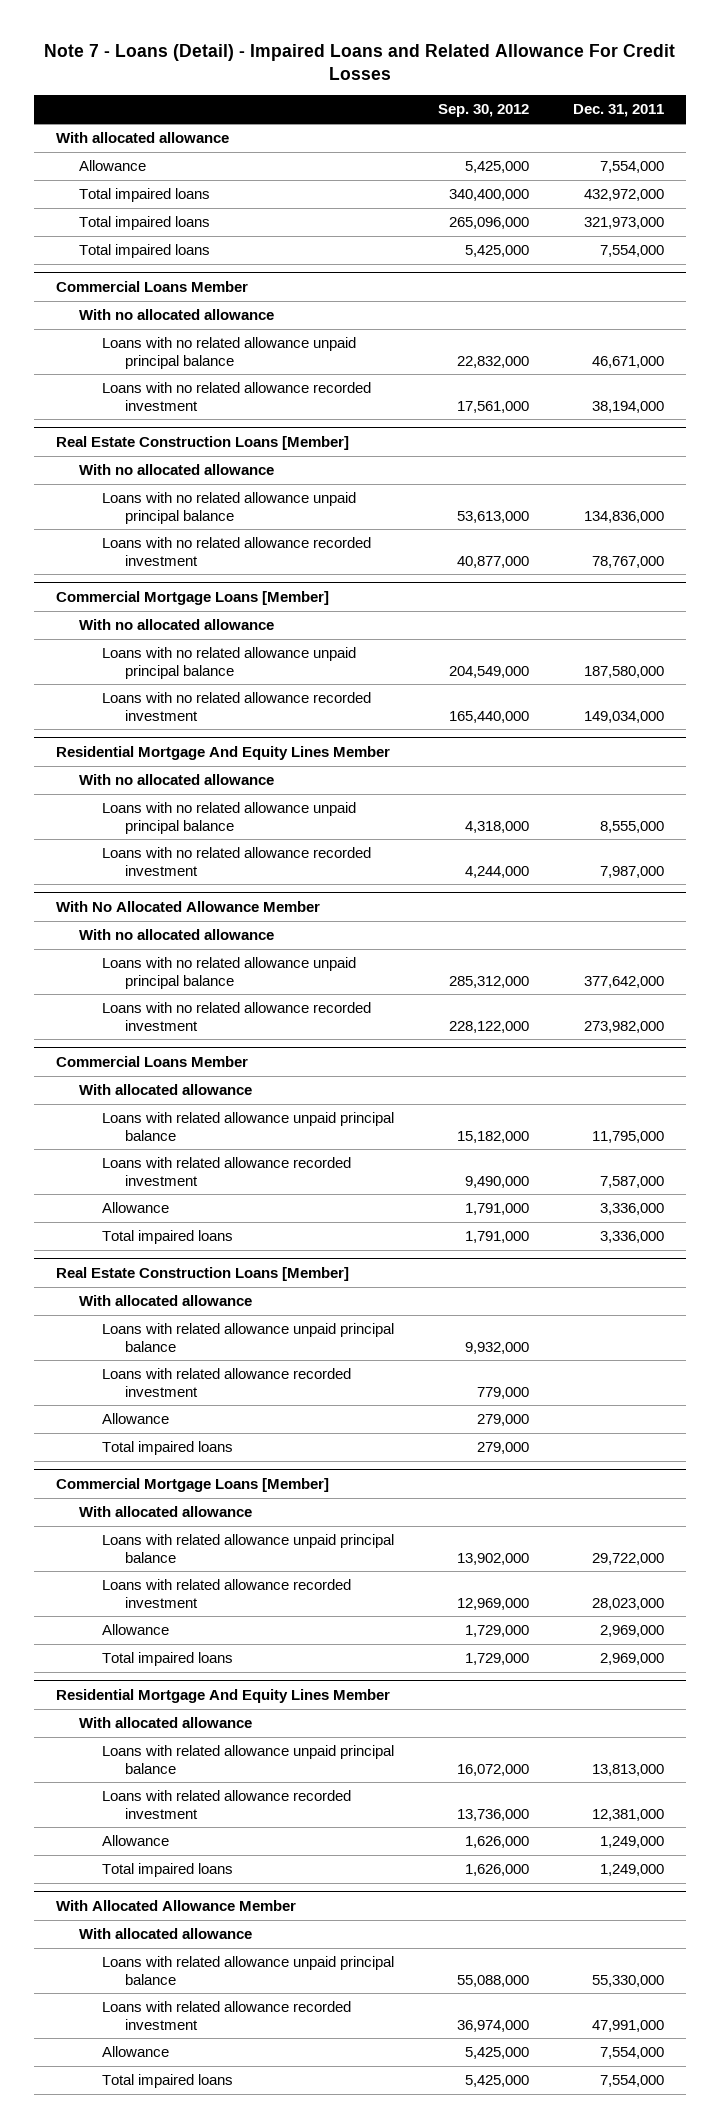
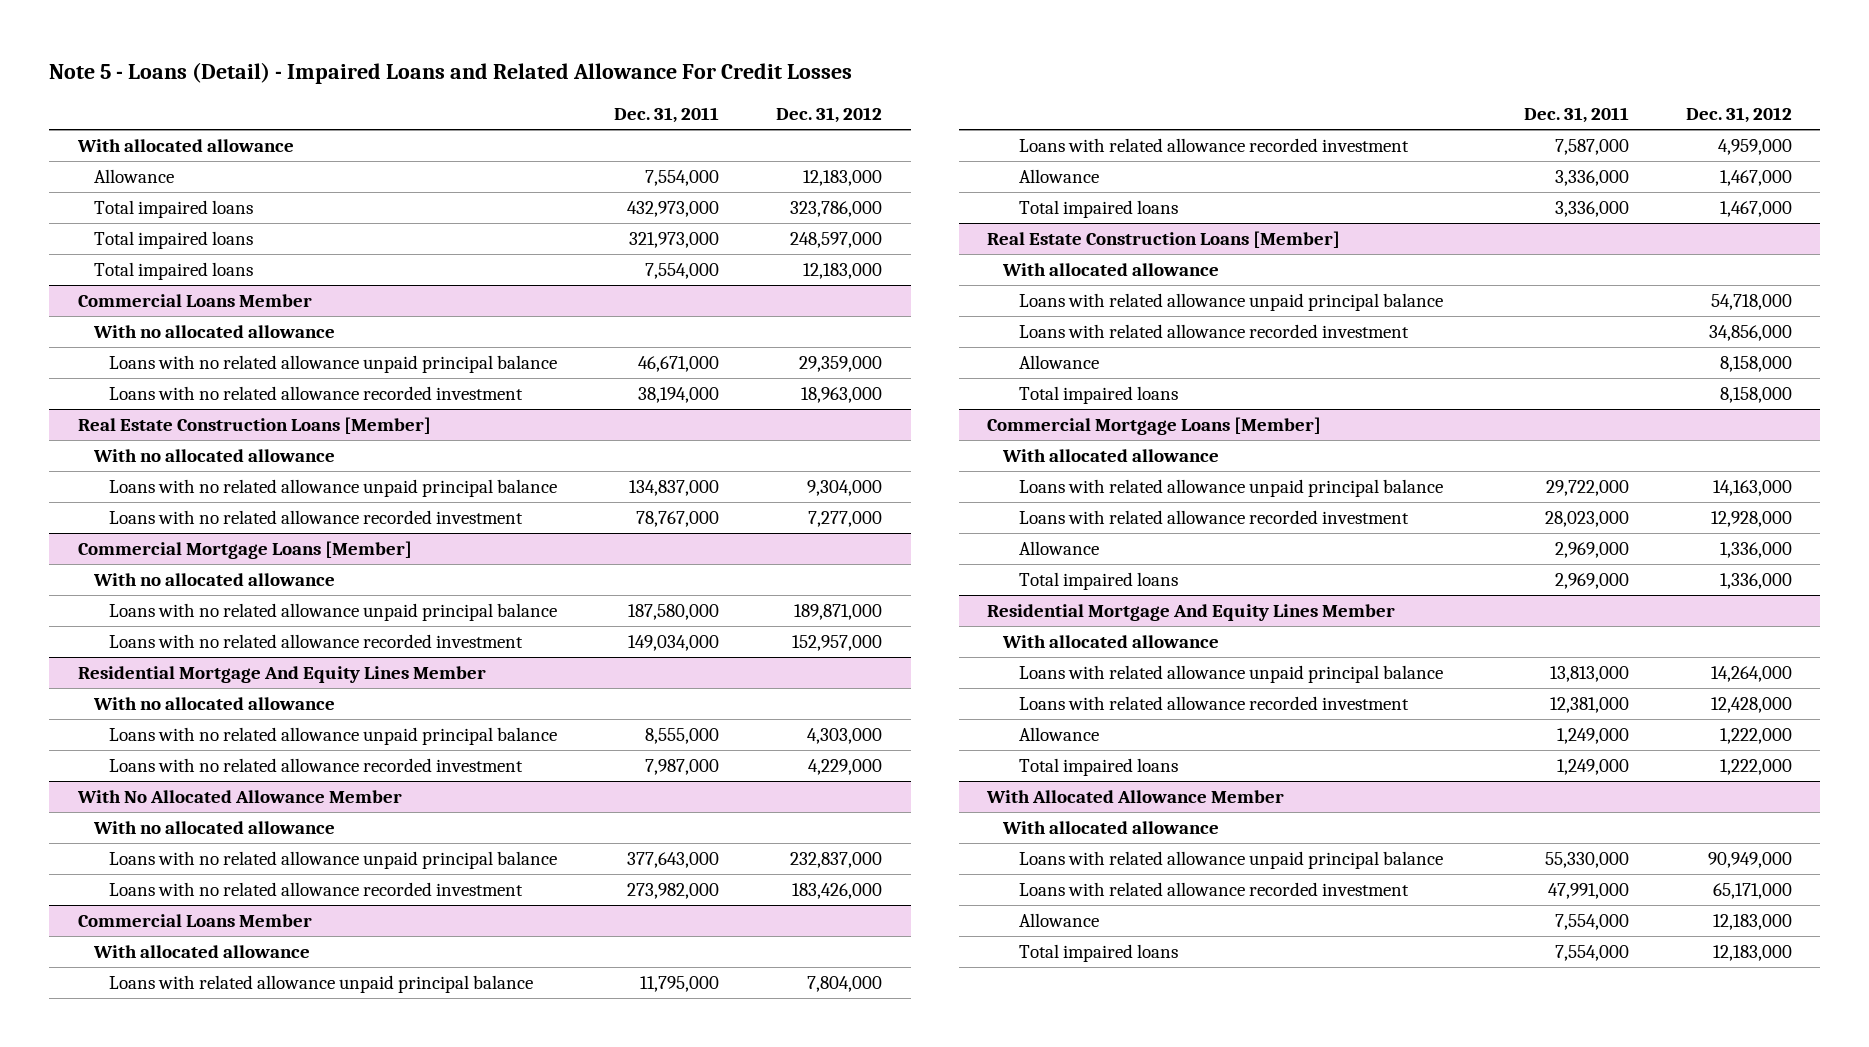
[44,43,676,81] Note 7 - Loans (Detail) - Impaired Loans and Related Allowance For Credit Losses -> [49,62,853,85] Note 5 - Loans (Detail) - Impaired Loans and Related Allowance For Credit Losses
[438,104,530,118] Sep. 30, 2012 -> none
none -> [776,107,883,124] Dec. 31, 2012
[584,189,665,202] 432,972,000 -> [627,201,720,218] 432,973,000
[584,510,665,523] 134,836,000 -> [629,480,720,497] 134,837,000
[584,975,665,988] 377,642,000 -> [627,852,720,869] 377,643,000

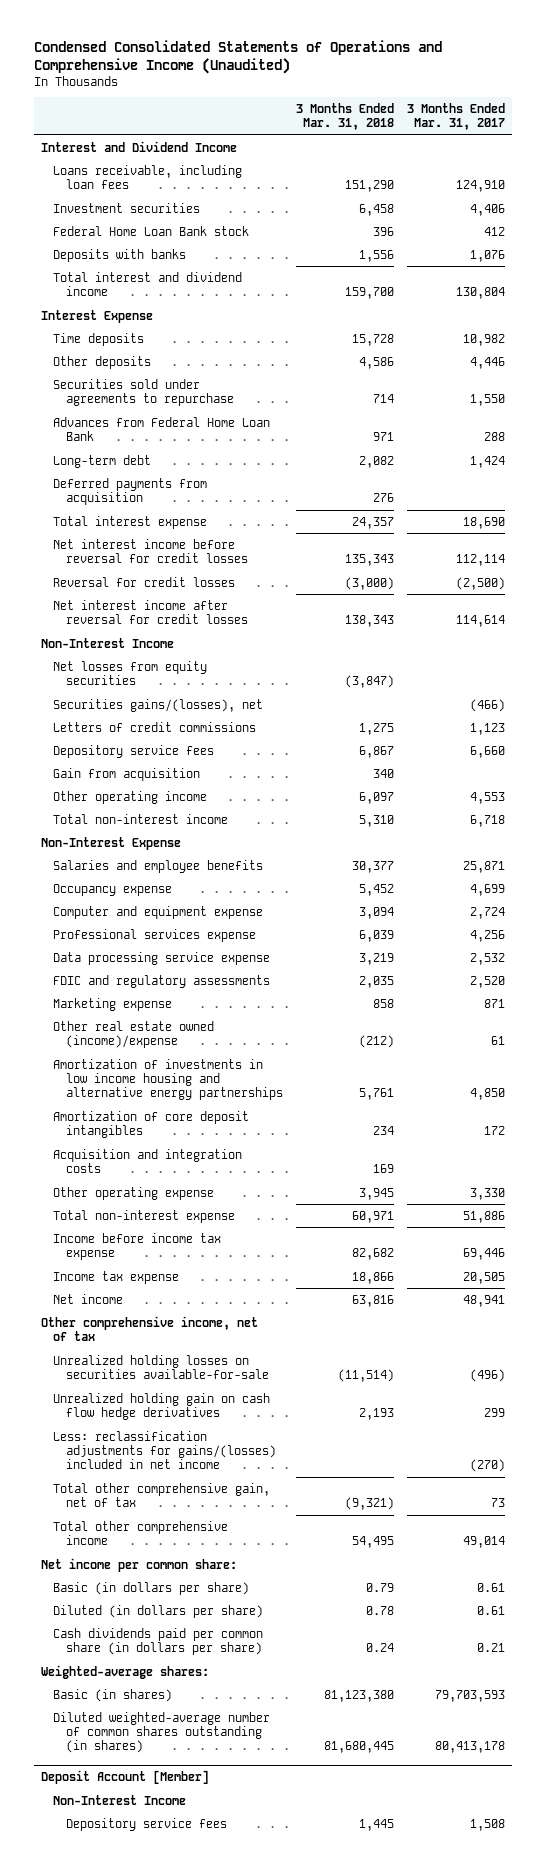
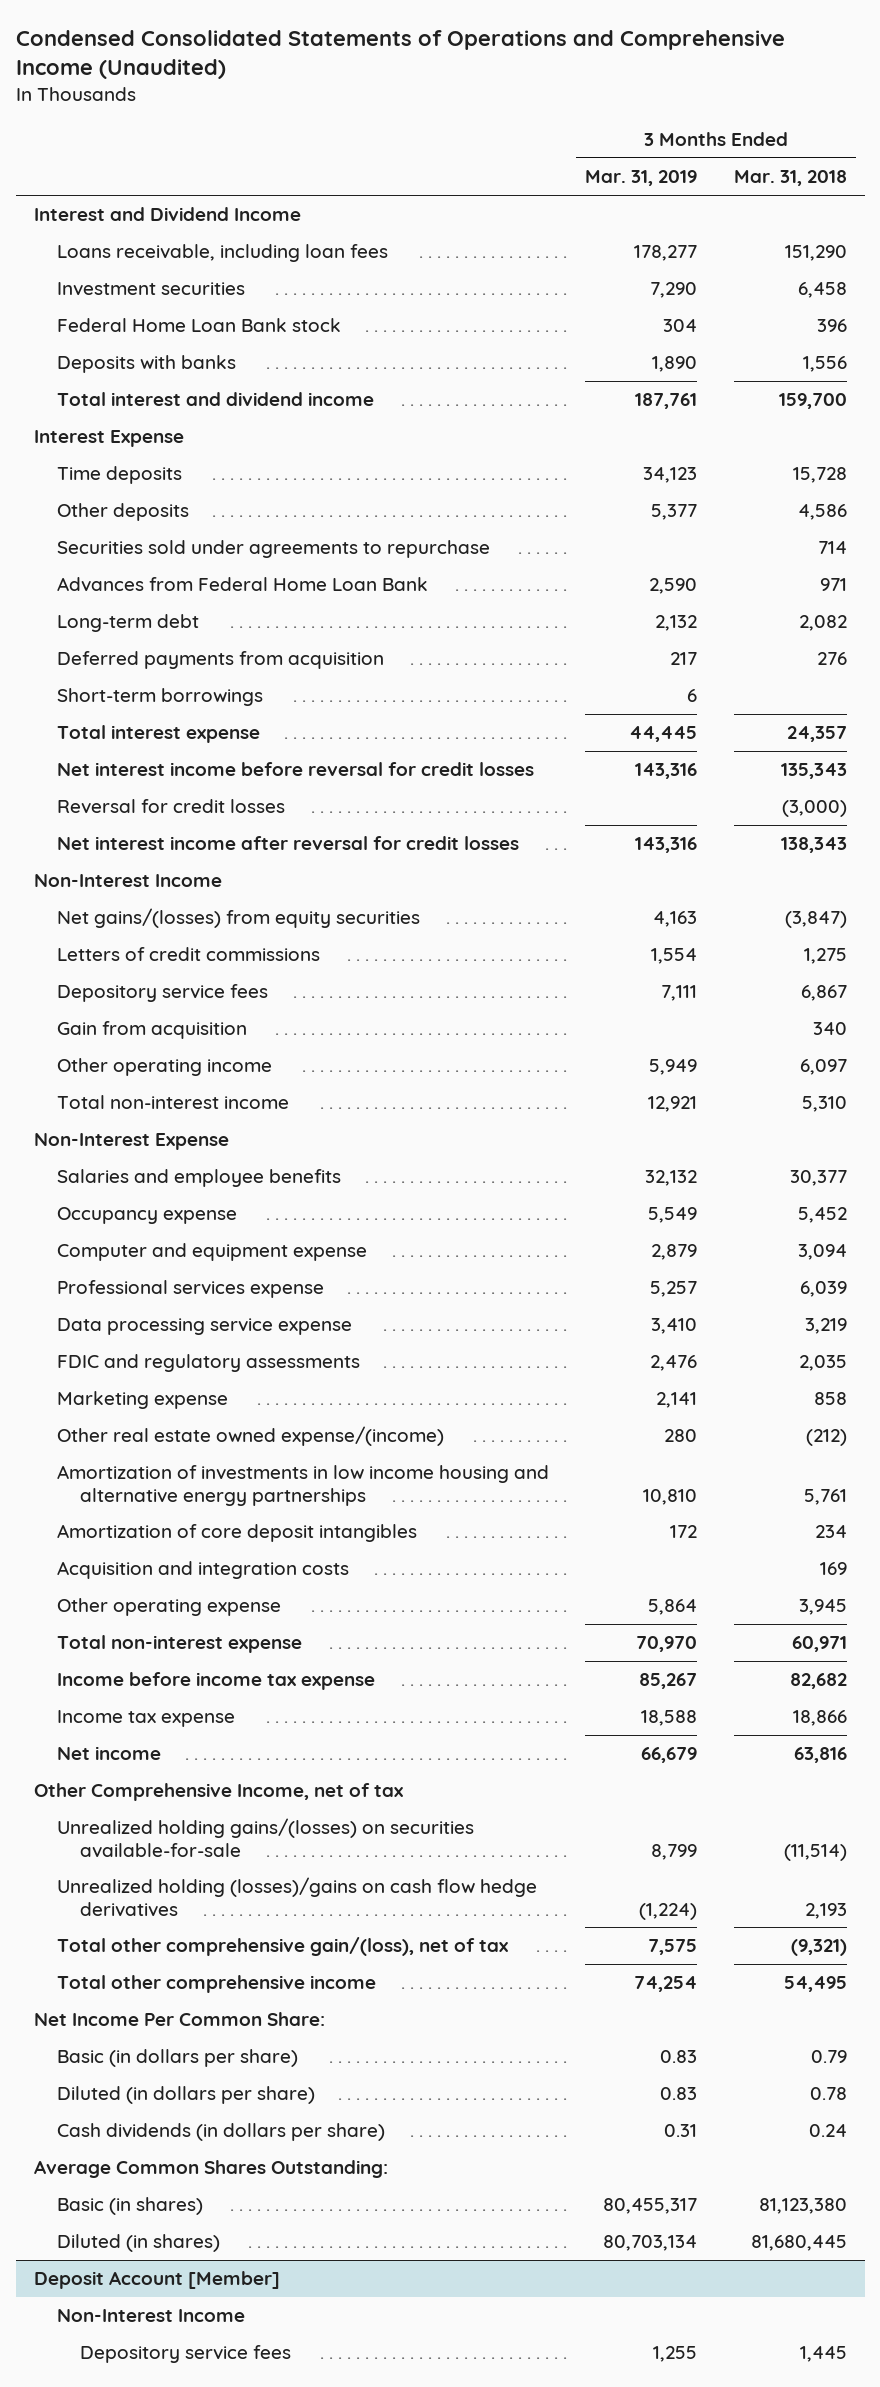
[407,102,506,131] 3 Months Ended Mar. 31, 2017 -> none
none -> [585,170,698,187] Mar. 31, 2019
none -> [56,688,263,707] Short-term borrowings
[53,698,264,712] Securities gains/(losses), net -> none
[53,660,208,686] Net losses from equity securities -> [56,908,420,929] Net gains/(losses) from equity securities
[53,1020,215,1049] Other real estate owned (income)/expense -> [56,1426,444,1447] Other real estate owned expense/(income)
[53,1430,276,1470] Less: reclassification adjustments for gains/(losses) included in net income -> none
[40,1315,258,1342] Other comprehensive income, net of tax -> [33,1783,403,1802] Other Comprehensive Income, net of tax
[53,1354,269,1380] Unrealized holding losses on securities available-for-sale -> [56,1818,474,1858] Unrealized holding gains/(losses) on securities available-for-sale
[53,1392,271,1421] Unrealized holding gain on cash flow hedge derivatives -> [56,1877,537,1917] Unrealized holding (losses)/gains on cash flow hedge derivatives
[53,1482,271,1508] Total other comprehensive gain, net of tax -> [56,1937,508,1957] Total other comprehensive gain/(loss), net of tax
[40,1557,237,1572] Net income per common share: -> [33,2012,325,2027] Net Income Per Common Share:
[40,1664,209,1679] Weighted-average shares: -> none
[53,1627,264,1656] Cash dividends paid per common share (in dollars per share) -> [56,2123,385,2142] Cash dividends (in dollars per share)
none -> [33,2160,388,2179] Average Common Shares Outstanding:
[53,1711,271,1754] Diluted weighted-average number of common shares outstanding (in shares) -> [56,2234,220,2253] Diluted (in shares)

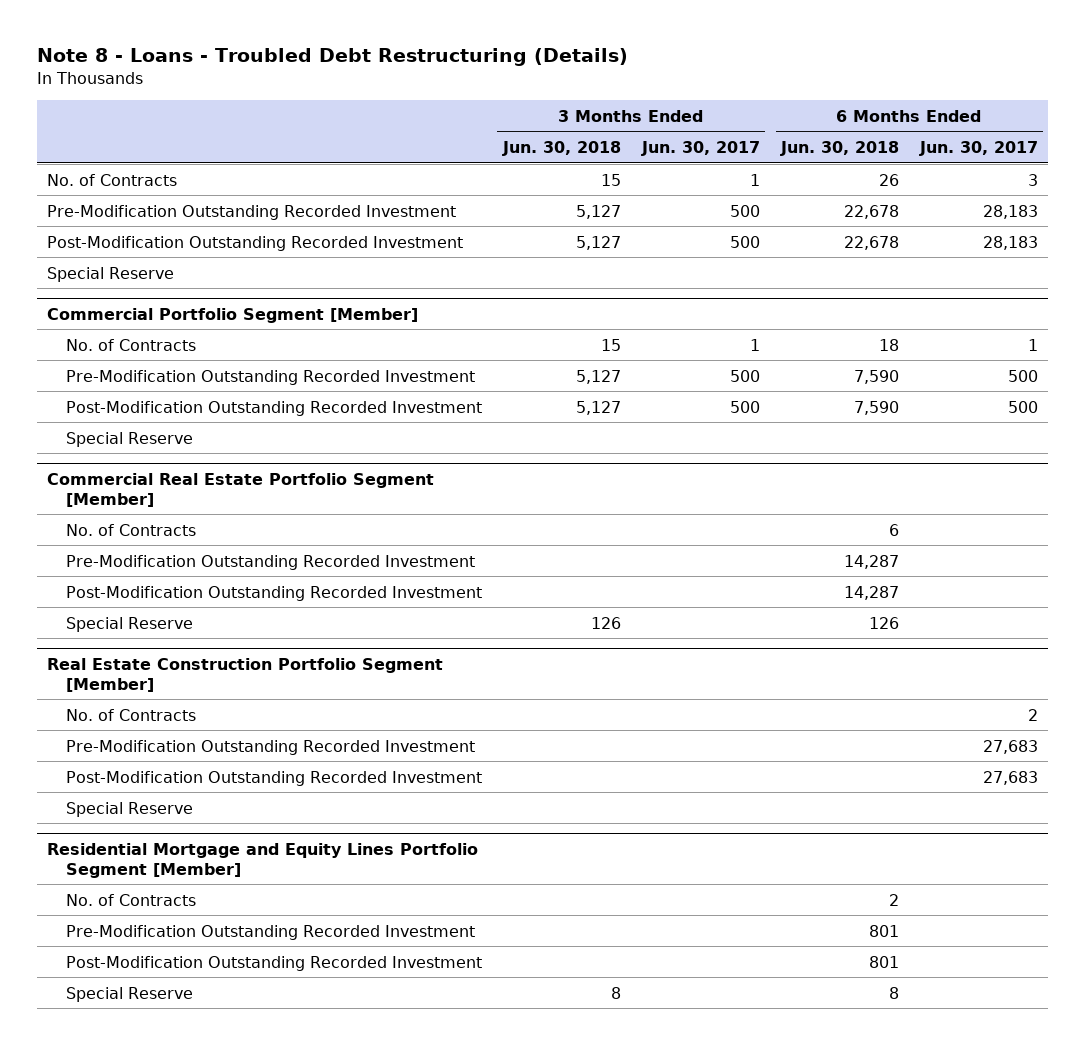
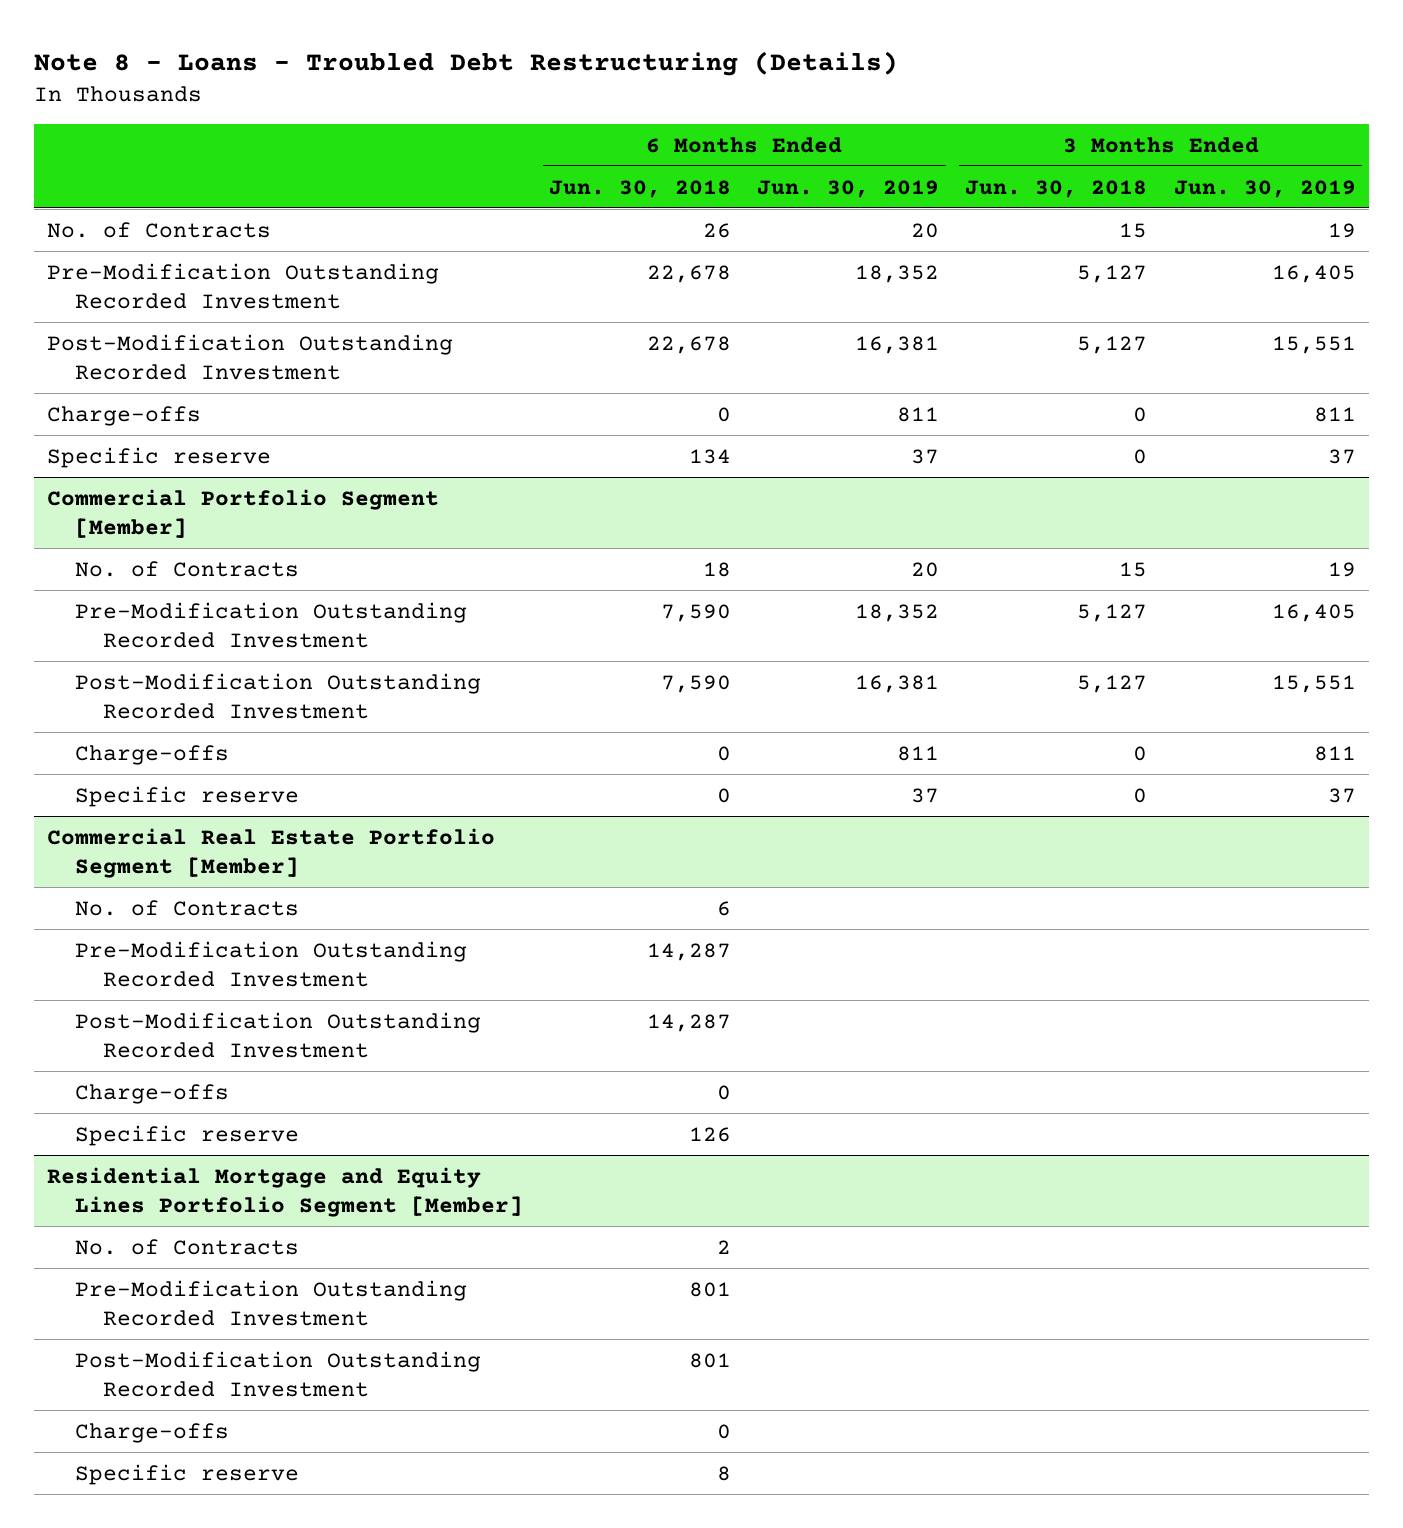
[640,140,760,156] Jun. 30, 2017 -> none
[918,140,1038,156] Jun. 30, 2017 -> none
none -> [757,179,940,198] Jun. 30, 2019
none -> [1173,179,1356,198] Jun. 30, 2019
[47,266,175,282] Special Reserve -> none
none -> [47,405,202,426] Charge-offs
none -> [47,446,272,468] Specific reserve
[65,431,193,447] Special Reserve -> none
none -> [75,744,230,765] Charge-offs
none -> [75,785,300,807] Specific reserve
[65,616,193,632] Special Reserve -> none
[47,657,444,692] Real Estate Construction Portfolio Segment [Member] -> none
[65,708,196,721] No. of Contracts -> none
[65,739,475,755] Pre-Modification Outstanding Recorded Investment -> none
[65,770,482,786] Post-Modification Outstanding Recorded Investment -> none
[65,801,193,817] Special Reserve -> none
none -> [75,1083,230,1104] Charge-offs
none -> [75,1124,300,1146] Specific reserve
[65,986,193,1002] Special Reserve -> none
none -> [75,1422,230,1443] Charge-offs
none -> [75,1463,300,1485] Specific reserve

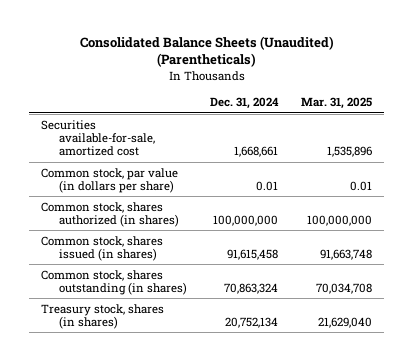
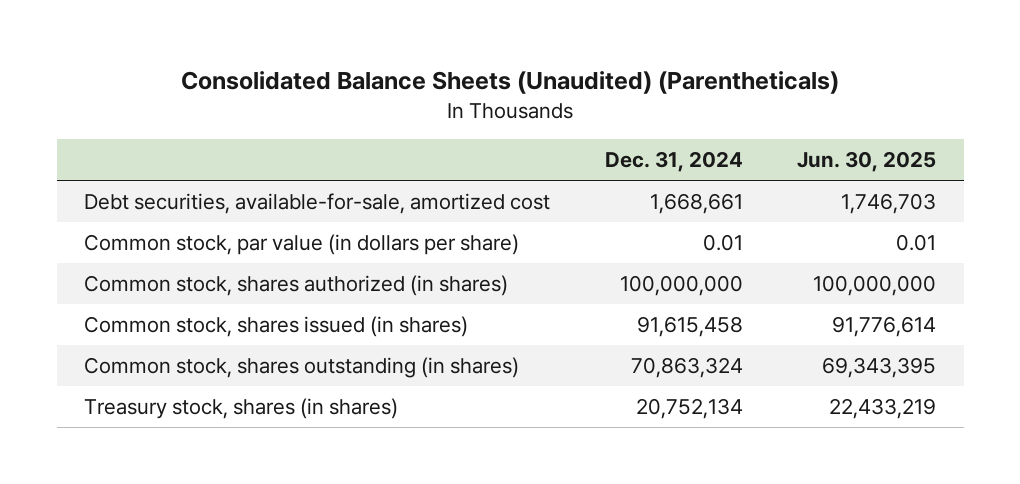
[301,97,373,110] Mar. 31, 2025 -> none
none -> [797,150,937,172] Jun. 30, 2025
[40,119,155,157] Securities available-for-sale, amortized cost -> [84,193,551,215] Debt securities, available-for-sale, amortized cost

